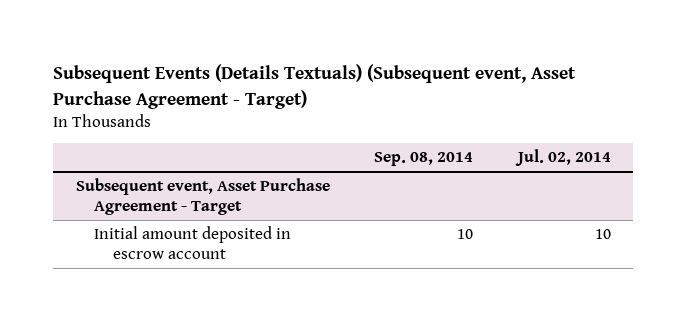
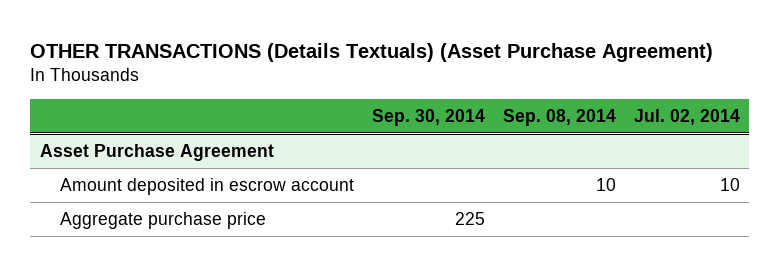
[53,63,577,109] Subsequent Events (Details Textuals) (Subsequent event, Asset Purchase Agreement - Target) -> [30,42,714,62] OTHER TRANSACTIONS (Details Textuals) (Asset Purchase Agreement)
none -> [371,108,485,126] Sep. 30, 2014
[75,178,330,216] Subsequent event, Asset Purchase Agreement - Target -> [39,144,274,162] Asset Purchase Agreement
[94,226,292,260] Initial amount deposited in escrow account -> [59,178,354,196] Amount deposited in escrow account
none -> [59,212,266,230] Aggregate purchase price

